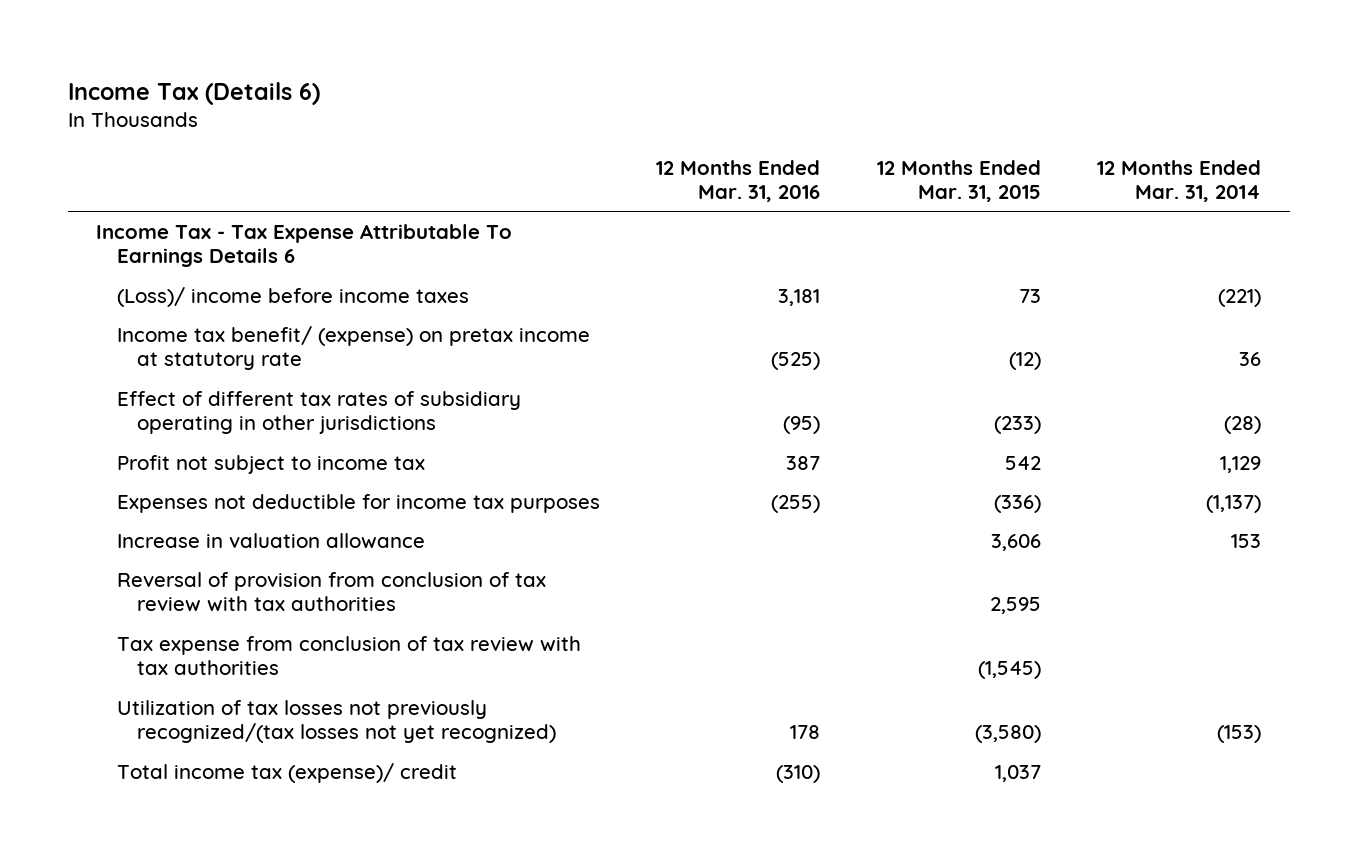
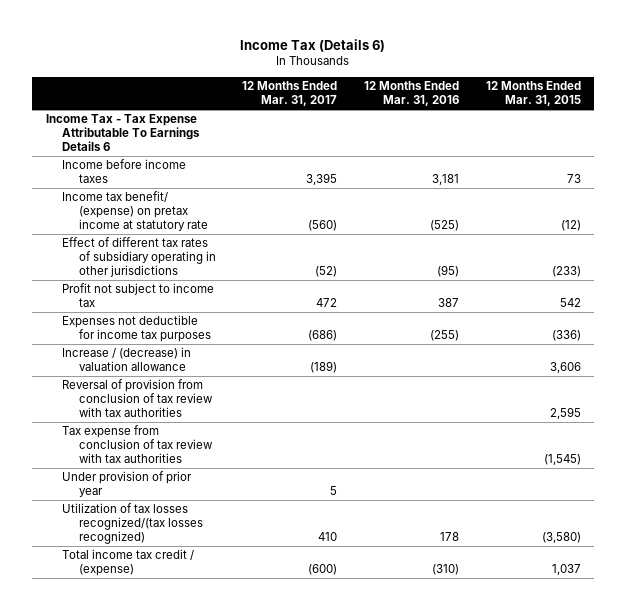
[1097,159,1262,203] 12 Months Ended Mar. 31, 2014 -> none
none -> [242,81,338,107] 12 Months Ended Mar. 31, 2017
[116,286,469,307] (Loss)/ income before income taxes -> [62,159,187,184] Income before income taxes
[116,532,425,549] Increase in valuation allowance -> [62,347,192,372] Increase / (decrease) in valuation allowance
none -> [62,471,193,498] Under provision of prior year
[116,699,557,744] Utilization of tax losses not previously recognized/(tax losses not yet recognized) -> [62,503,203,545] Utilization of tax losses recognized/(tax losses recognized)
[116,762,457,783] Total income tax (expense)/ credit -> [62,549,195,577] Total income tax credit / (expense)

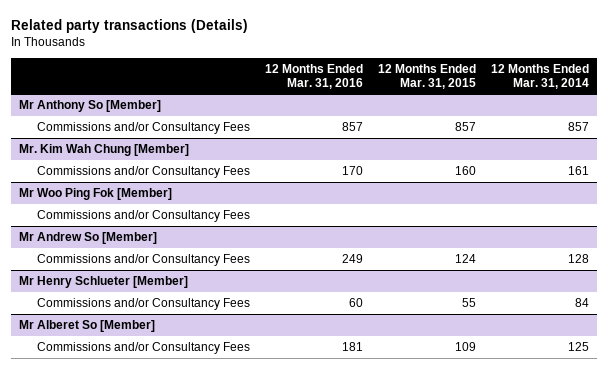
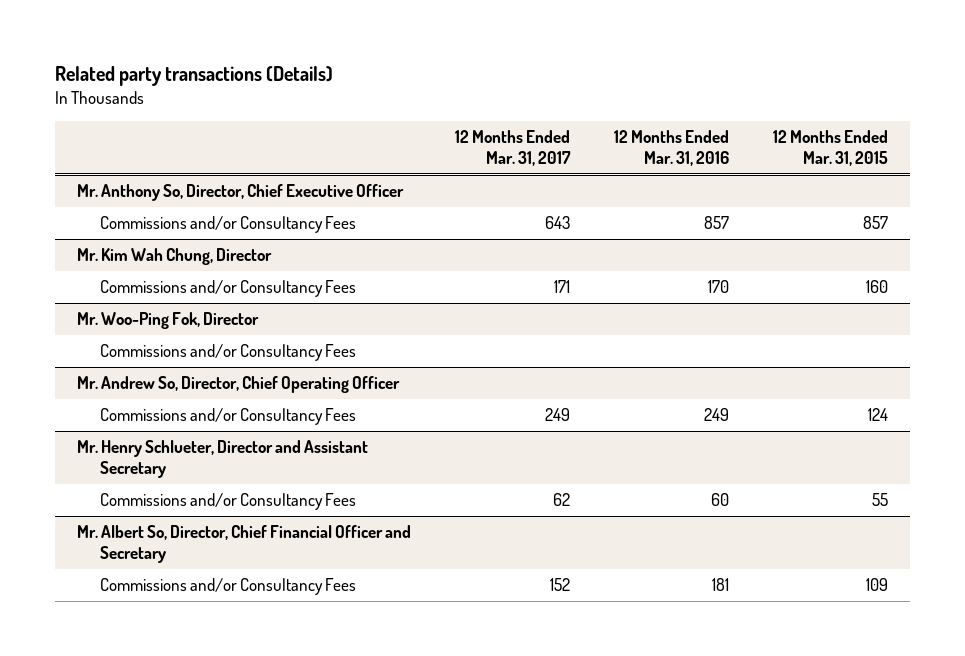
[491,63,590,89] 12 Months Ended Mar. 31, 2014 -> none
none -> [454,130,571,167] 12 Months Ended Mar. 31, 2017
[19,99,162,112] Mr Anthony So [Member] -> [76,184,404,202] Mr. Anthony So, Director, Chief Executive Officer
[19,143,190,156] Mr. Kim Wah Chung [Member] -> [76,248,272,266] Mr. Kim Wah Chung, Director
[19,187,173,200] Mr Woo Ping Fok [Member] -> [76,312,259,330] Mr. Woo-Ping Fok, Director
[19,231,158,244] Mr Andrew So [Member] -> [76,376,400,394] Mr. Andrew So, Director, Chief Operating Officer
[19,275,189,288] Mr Henry Schlueter [Member] -> [76,440,368,479] Mr. Henry Schlueter, Director and Assistant Secretary
[19,319,156,332] Mr Alberet So [Member] -> [76,525,411,564] Mr. Albert So, Director, Chief Financial Officer and Secretary

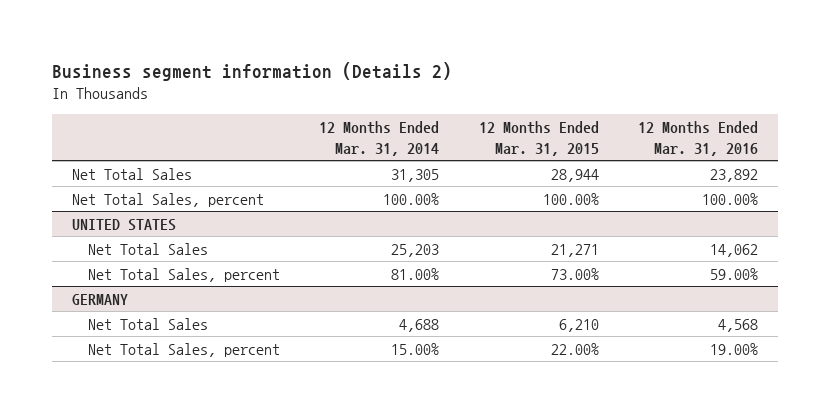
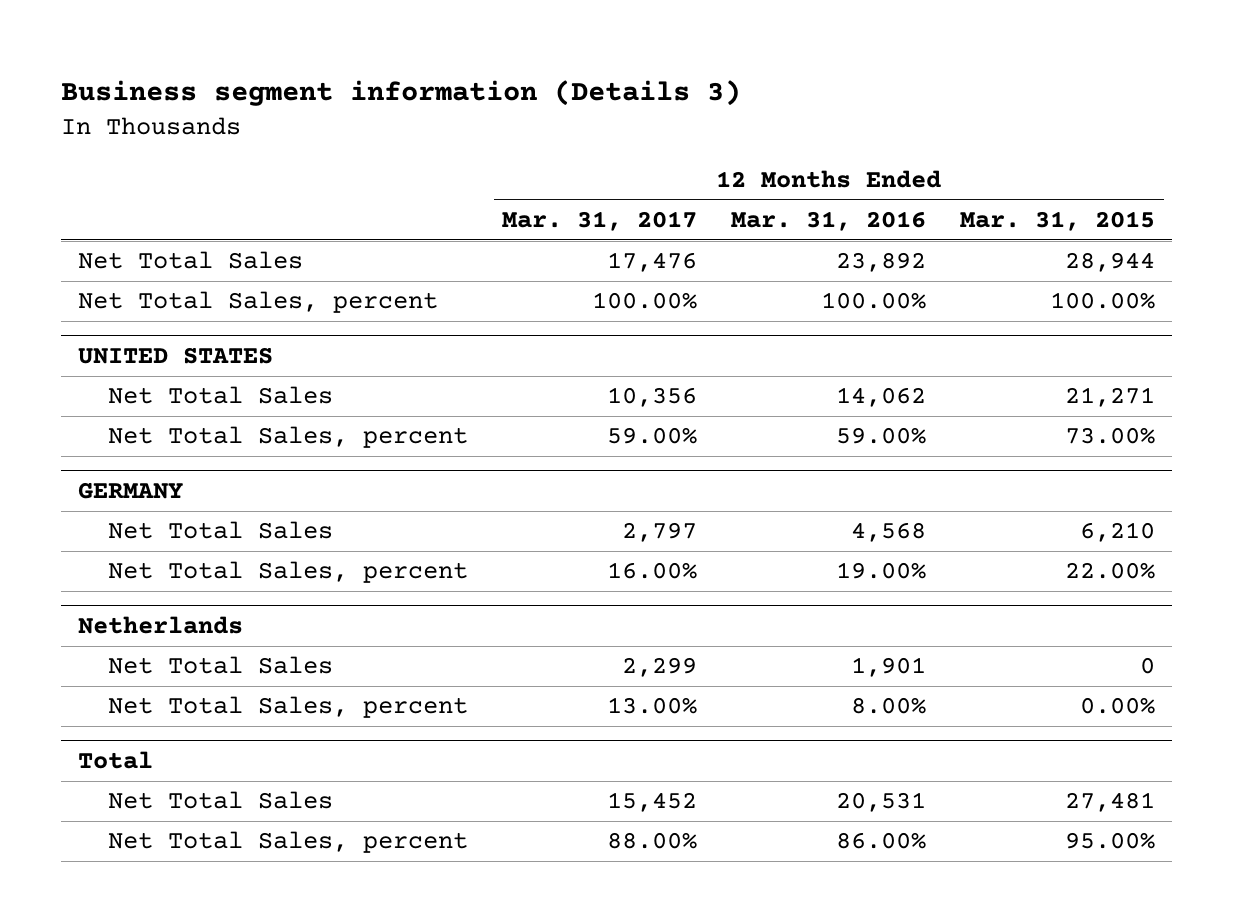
[52,61,453,81] Business segment information (Details 2) -> [60,80,741,107] Business segment information (Details 3)
[319,121,440,156] 12 Months Ended Mar. 31, 2014 -> none
none -> [502,210,698,231] Mar. 31, 2017
none -> [77,616,243,635] Netherlands
none -> [108,656,334,675] Net Total Sales
none -> [108,696,469,719] Net Total Sales, percent
none -> [77,751,153,770] Total
none -> [108,791,334,810] Net Total Sales
none -> [108,831,469,854] Net Total Sales, percent

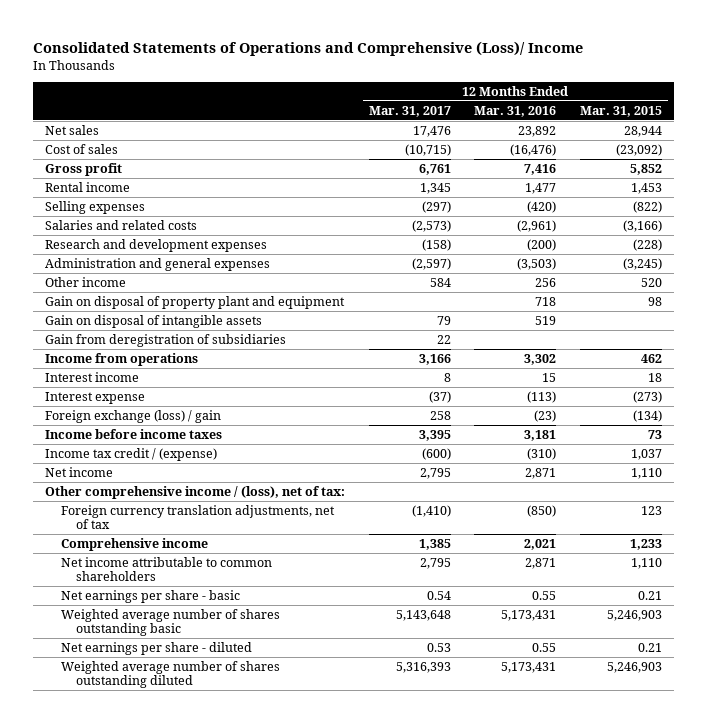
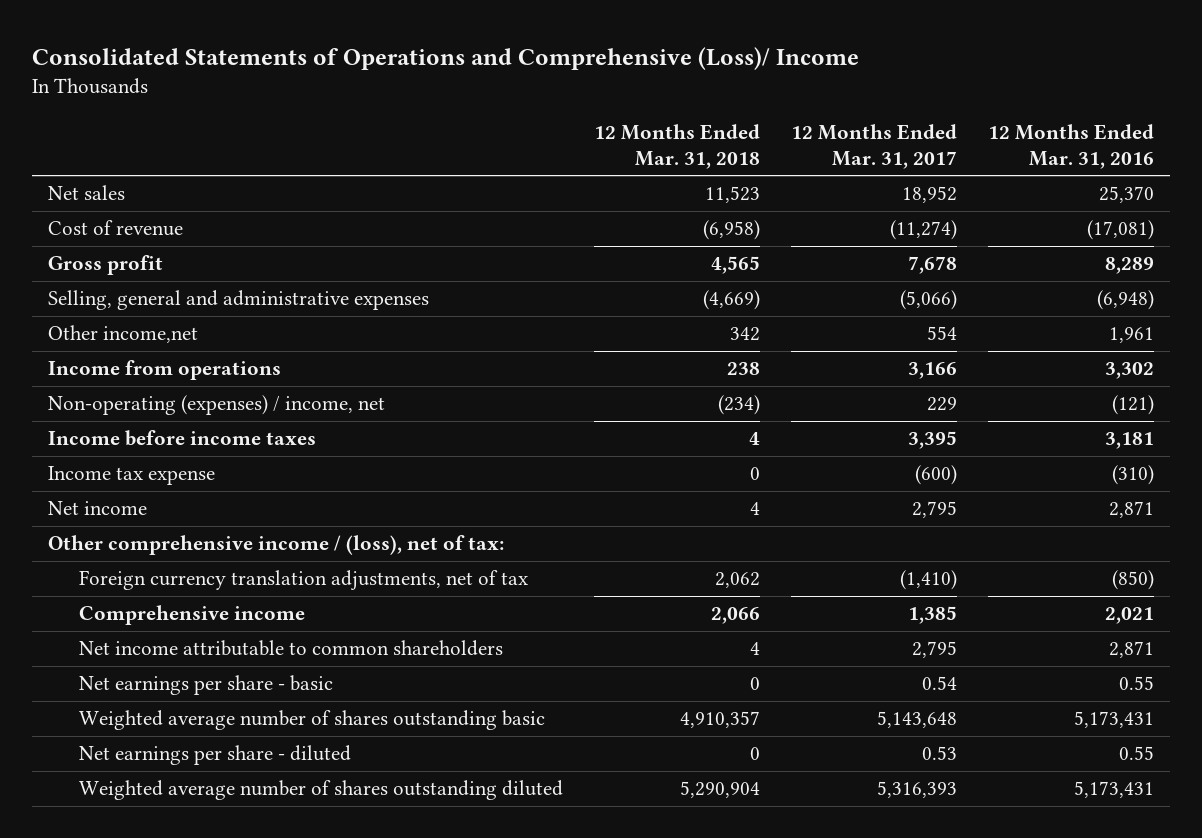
[579,105,662,117] Mar. 31, 2015 -> none
none -> [594,123,761,169] 12 Months Ended Mar. 31, 2018
[45,181,131,192] Rental income -> none
[45,219,198,230] Salaries and related costs -> none
[45,238,268,252] Research and development expenses -> none
[45,257,271,271] Administration and general expenses -> none
[45,295,346,309] Gain on disposal of property plant and equipment -> none
[45,314,263,328] Gain on disposal of intangible assets -> none
[45,333,287,347] Gain from deregistration of subsidiaries -> none
[412,125,451,137] 17,476 -> [902,186,958,204] 18,952
[518,125,557,137] 23,892 -> [1099,186,1155,204] 25,370
[45,143,119,154] Cost of sales -> [47,220,183,237] Cost of revenue
[404,143,451,156] (10,715) -> [890,220,958,241] (11,274)
[510,143,557,156] (16,476) -> [1087,220,1155,241] (17,081)
[418,163,451,175] 6,761 -> [908,256,958,275] 7,678
[524,163,557,175] 7,416 -> [1105,257,1155,275] 8,289
[45,200,146,214] Selling expenses -> [47,290,429,311] Selling, general and administrative expenses
[421,200,451,213] (297) -> [900,290,958,311] (5,066)
[527,200,557,213] (420) -> [1097,290,1155,311] (6,948)
[45,276,127,287] Other income -> [47,325,198,344] Other income,net
[429,277,451,287] 584 -> [927,326,958,341] 554
[535,277,557,287] 256 -> [1109,327,1155,344] 1,961
[45,371,140,382] Interest income -> none
[45,391,146,404] Interest expense -> none
[45,409,222,423] Foreign exchange (loss) / gain -> none
none -> [47,395,385,416] Non-operating (expenses) / income, net
[45,447,218,461] Income tax credit / (expense) -> [47,466,215,486] Income tax expense

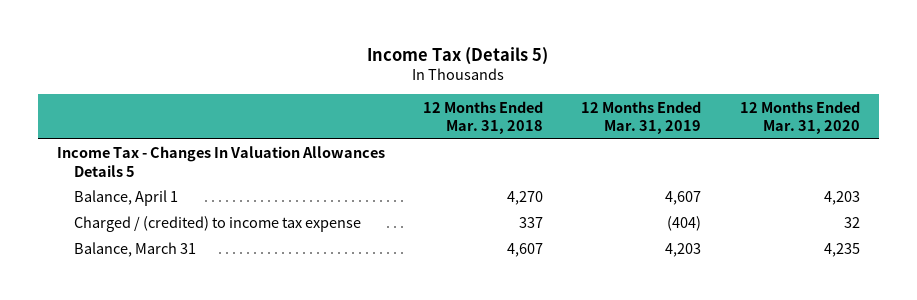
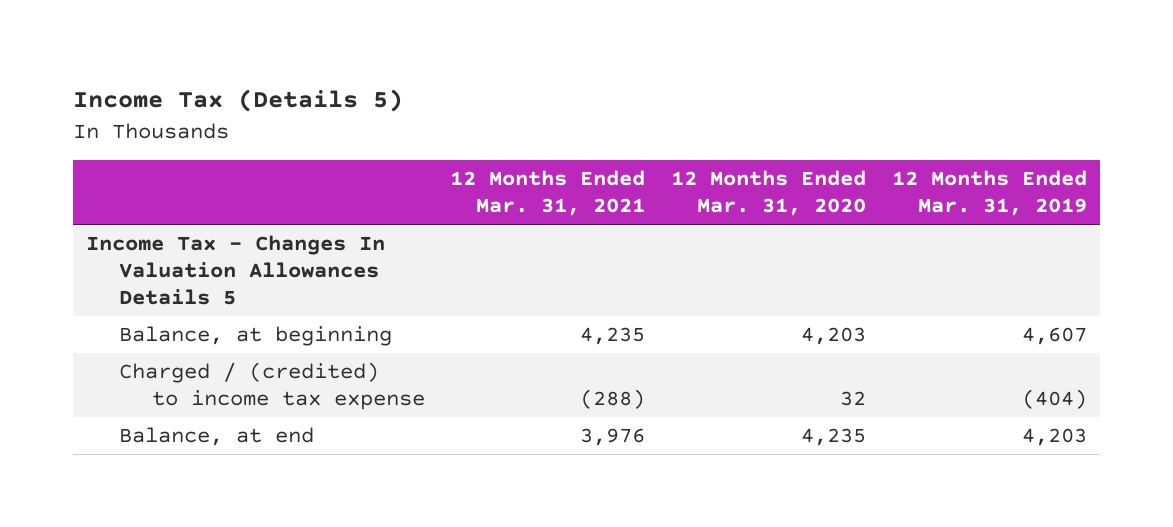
[423,100,544,134] 12 Months Ended Mar. 31, 2018 -> none
none -> [450,169,646,217] 12 Months Ended Mar. 31, 2021
[73,190,178,207] Balance, April 1 -> [118,326,392,347] Balance, at beginning
[73,242,196,258] Balance, March 31 -> [118,427,314,447] Balance, at end

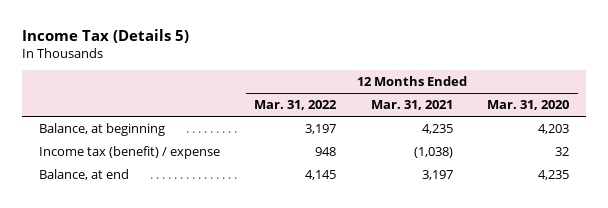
[891,169,1087,217] 12 Months Ended Mar. 31, 2019 -> none
none -> [254,100,338,111] Mar. 31, 2022
[85,235,385,306] Income Tax - Changes In Valuation Allowances Details 5 -> none
[118,362,425,411] Charged / (credited) to income tax expense -> [38,145,220,159] Income tax (benefit) / expense
[580,389,646,410] (288) -> [413,146,453,158] (1,038)
[580,428,646,447] 3,976 -> [421,169,453,180] 3,197

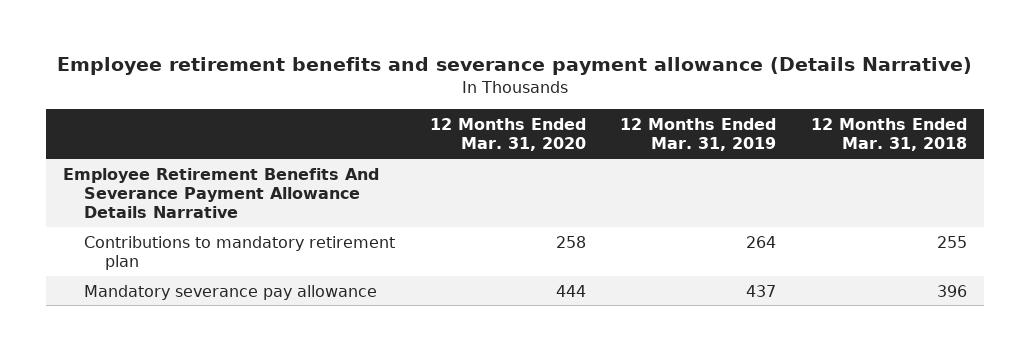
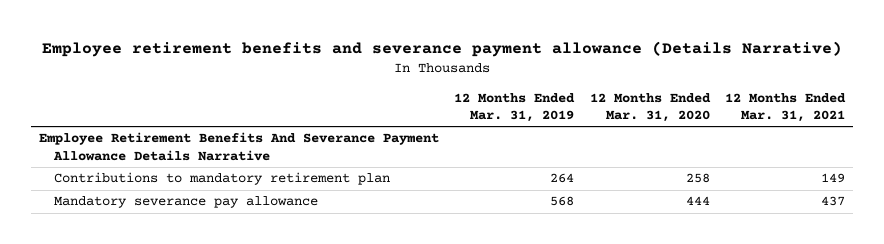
[810,117,967,152] 12 Months Ended Mar. 31, 2018 -> none
none -> [725,92,847,123] 12 Months Ended Mar. 31, 2021
[746,284,777,297] 437 -> [550,196,575,207] 568

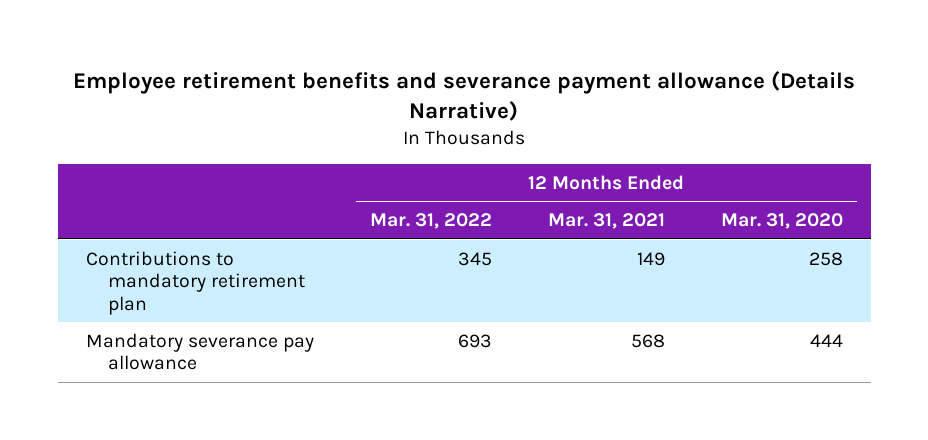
[454,92,576,123] 12 Months Ended Mar. 31, 2019 -> none
none -> [369,213,492,230] Mar. 31, 2022
[38,132,439,161] Employee Retirement Benefits And Severance Payment Allowance Details Narrative -> none
[821,196,846,207] 437 -> [630,333,665,348] 568

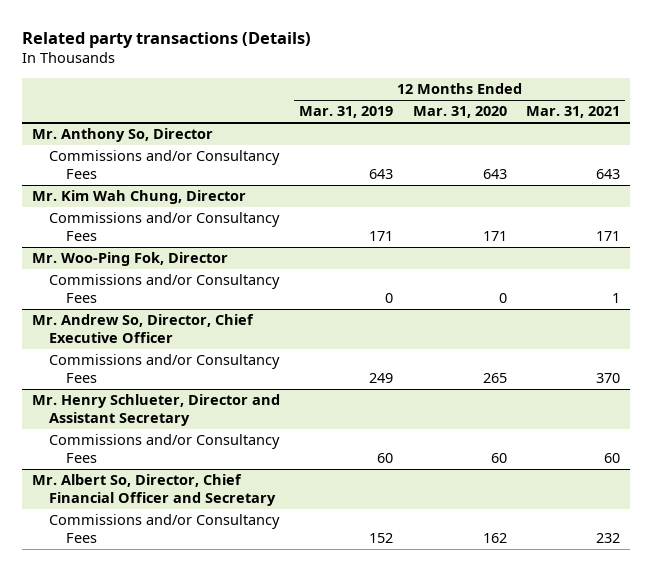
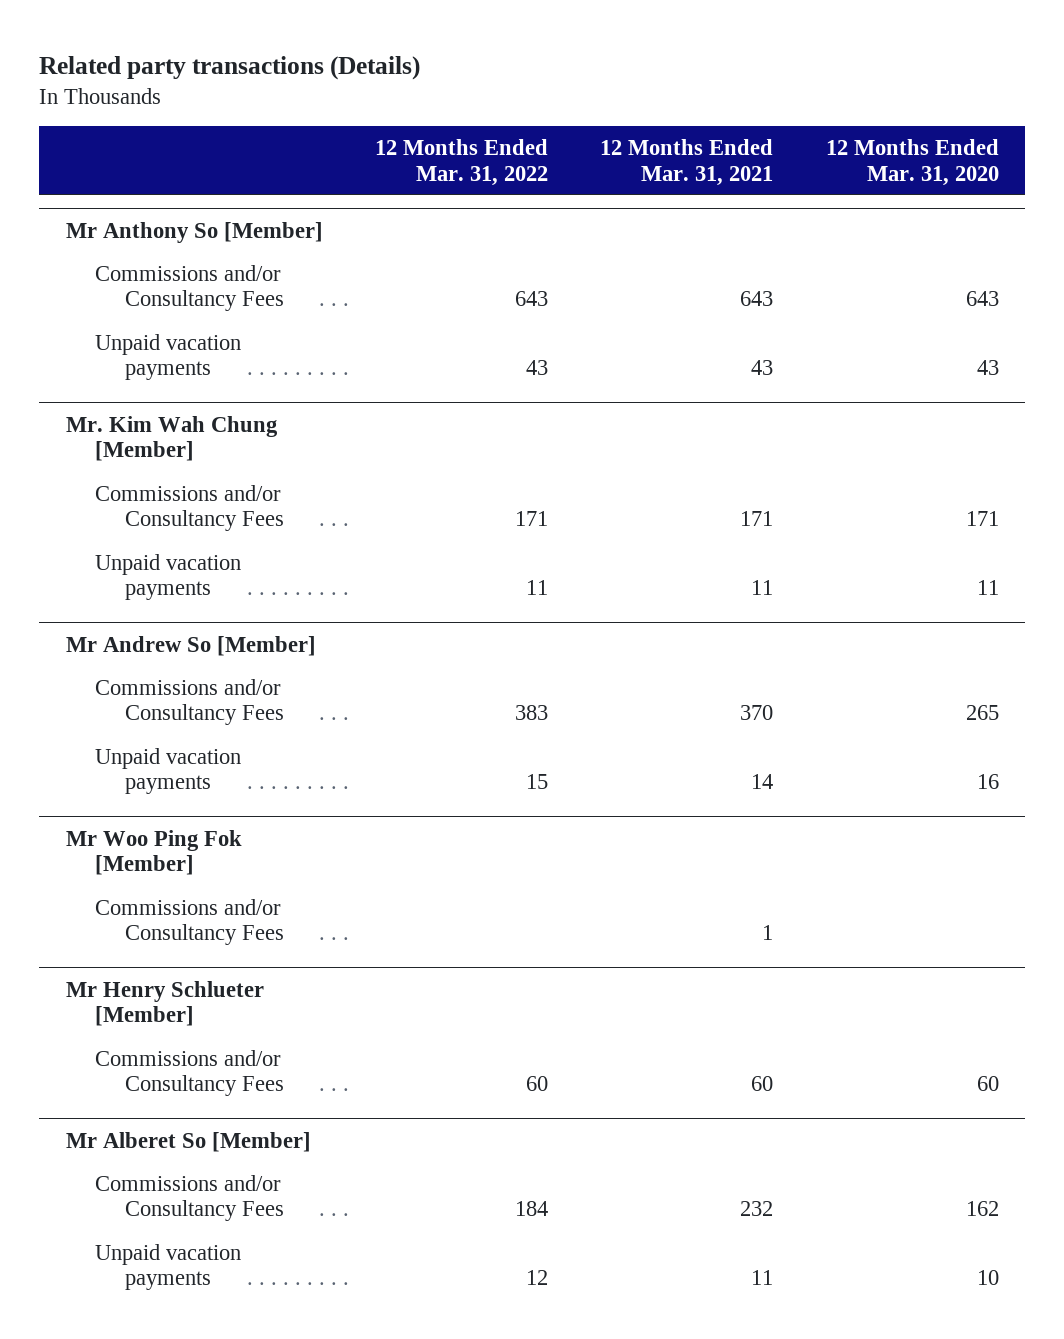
[299,106,394,119] Mar. 31, 2019 -> none
none -> [375,138,549,186] 12 Months Ended Mar. 31, 2022
[31,128,213,143] Mr. Anthony So, Director -> [65,221,323,243] Mr Anthony So [Member]
none -> [95,333,242,381] Unpaid vacation payments
[31,190,246,205] Mr. Kim Wah Chung, Director -> [65,415,278,462] Mr. Kim Wah Chung [Member]
[31,252,228,267] Mr. Woo-Ping Fok, Director -> none
[48,274,280,303] Commissions and/or Consultancy Fees -> none
none -> [95,553,242,601] Unpaid vacation payments
[31,314,254,343] Mr. Andrew So, Director, Chief Executive Officer -> [65,635,316,656] Mr Andrew So [Member]
none -> [95,747,242,795] Unpaid vacation payments
none -> [65,829,242,876] Mr Woo Ping Fok [Member]
none -> [95,898,284,946] Commissions and/or Consultancy Fees
[31,394,280,426] Mr. Henry Schlueter, Director and Assistant Secretary -> [65,980,264,1027] Mr Henry Schlueter [Member]
[31,474,276,506] Mr. Albert So, Director, Chief Financial Officer and Secretary -> [65,1131,311,1152] Mr Alberet So [Member]
none -> [95,1243,242,1291] Unpaid vacation payments

